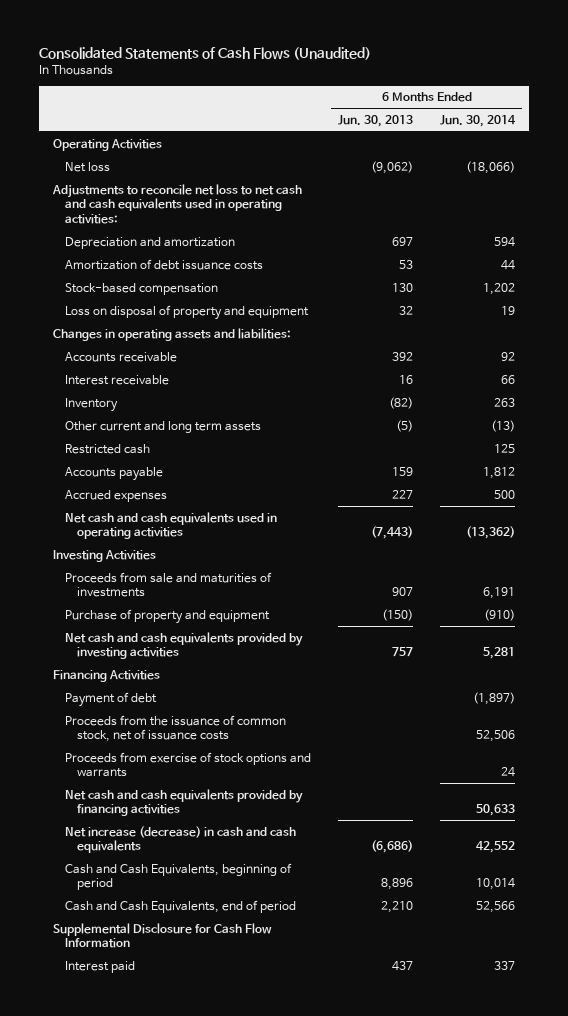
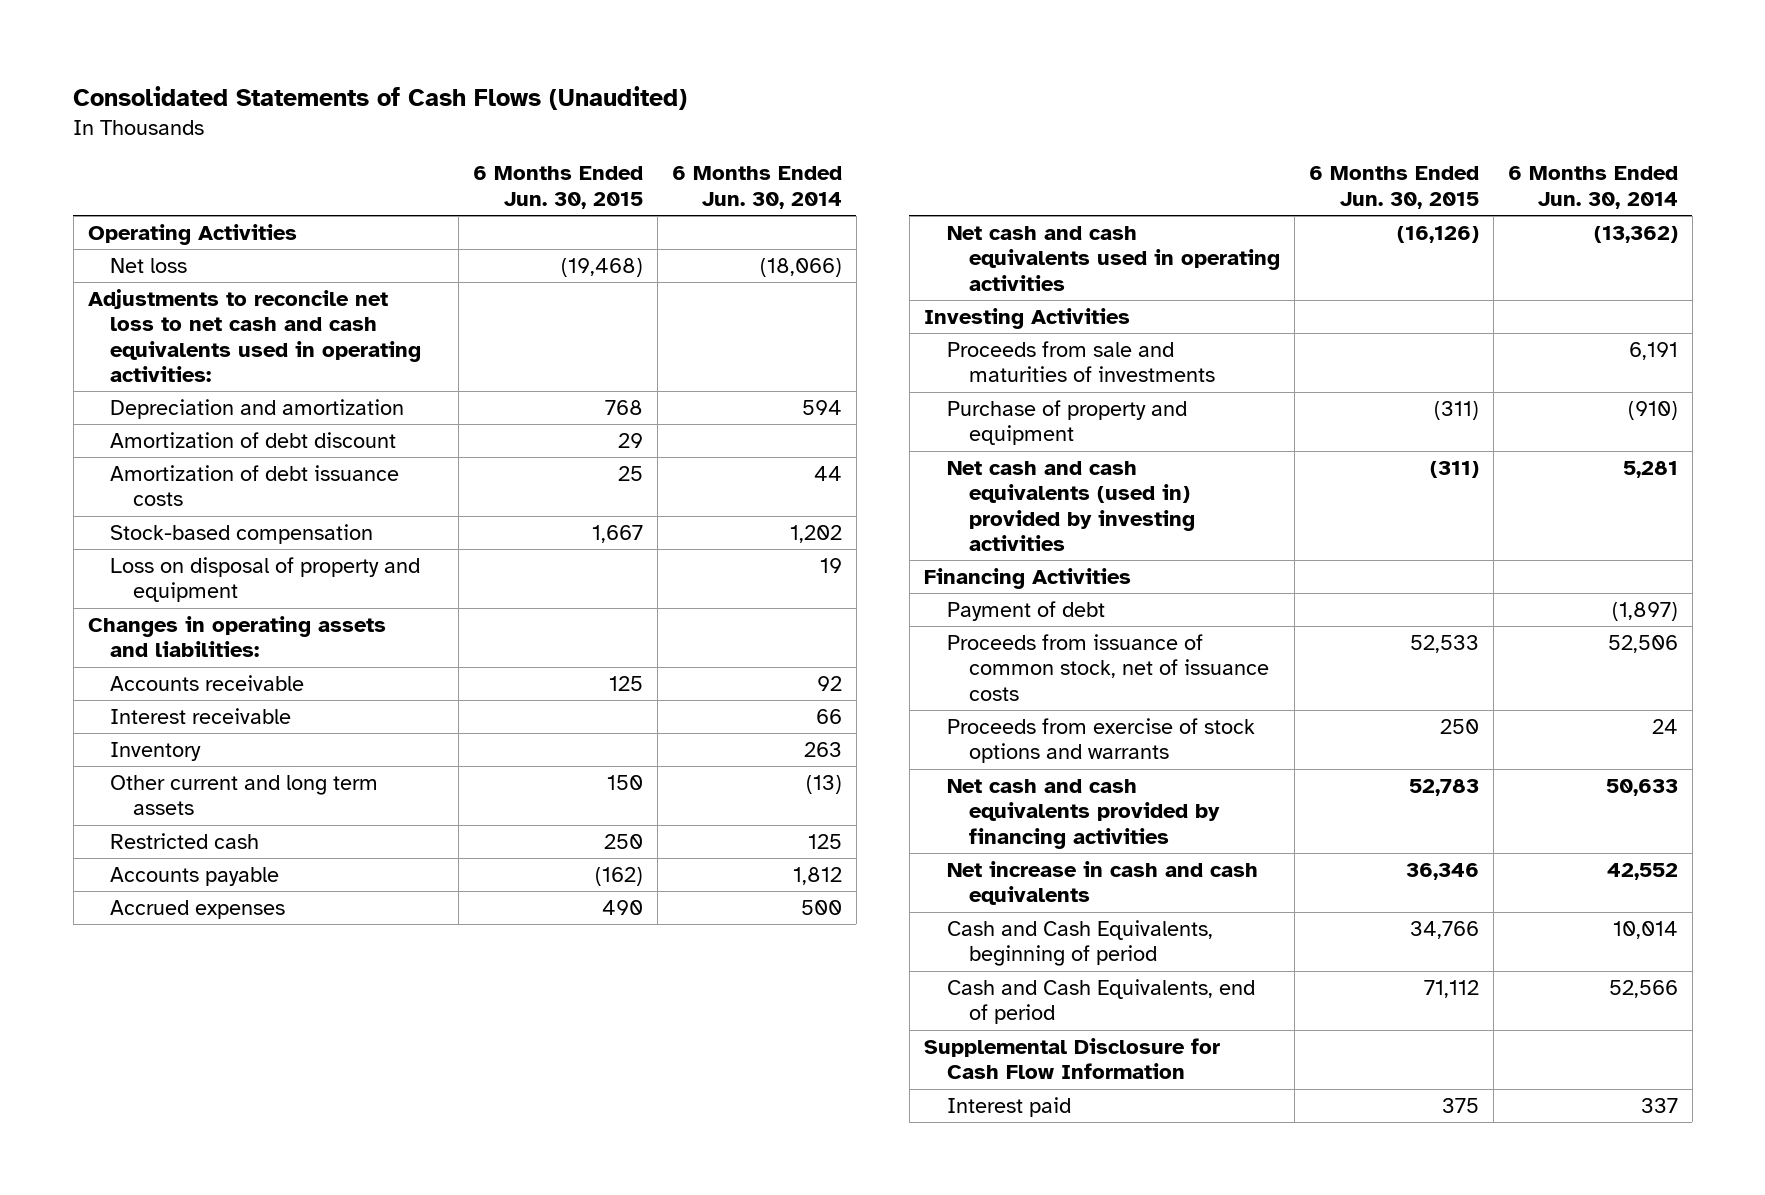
[337,114,413,127] Jun. 30, 2013 -> none
none -> [472,166,643,209] 6 Months Ended Jun. 30, 2015
none -> [110,431,397,448] Amortization of debt discount
[64,631,303,660] Net cash and cash equivalents provided by investing activities -> [946,460,1196,551] Net cash and cash equivalents (used in) provided by investing activities
[64,714,286,743] Proceeds from the issuance of common stock, net of issuance costs -> [946,633,1270,701] Proceeds from issuance of common stock, net of issuance costs
[64,825,296,854] Net increase (decrease) in cash and cash equivalents -> [946,860,1258,906] Net increase in cash and cash equivalents

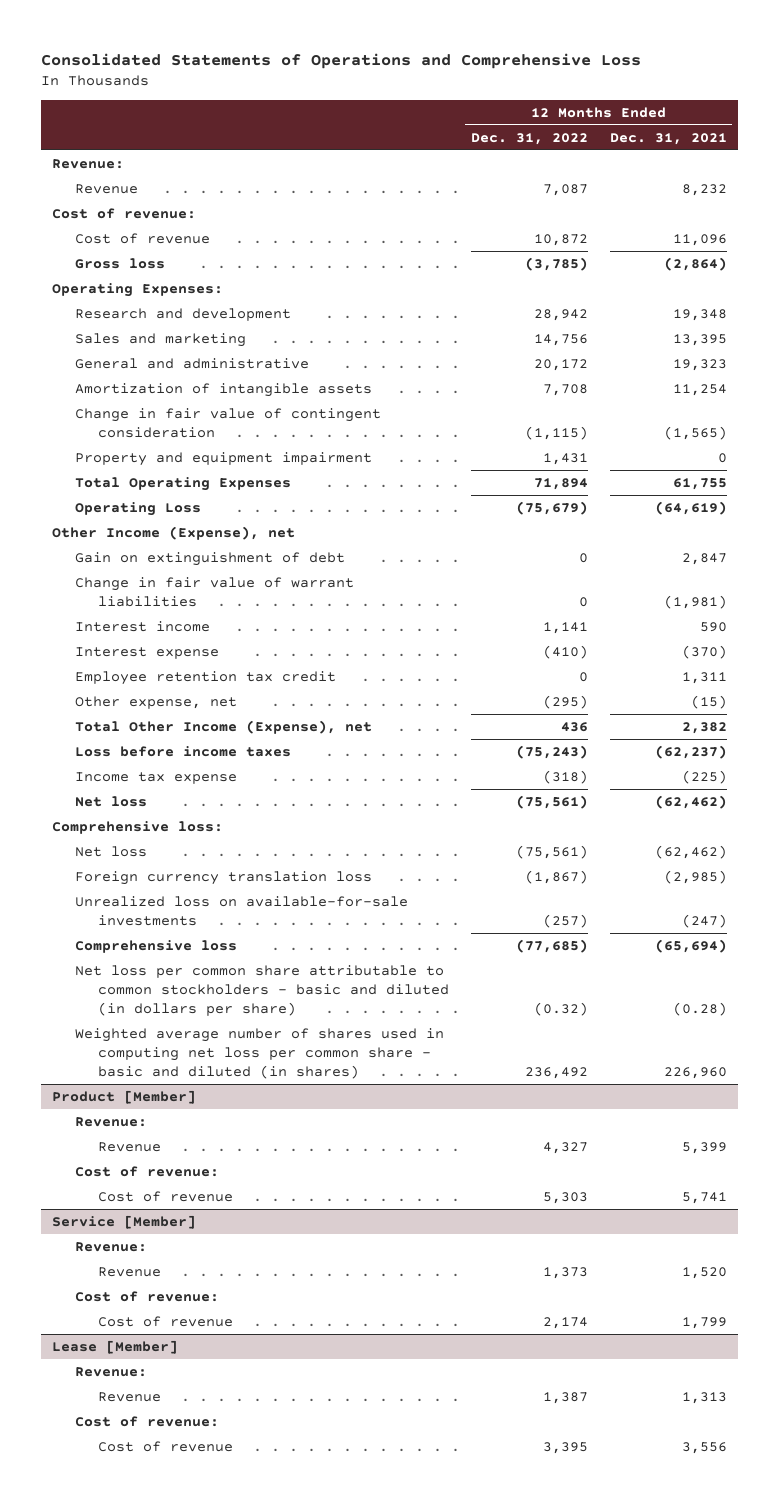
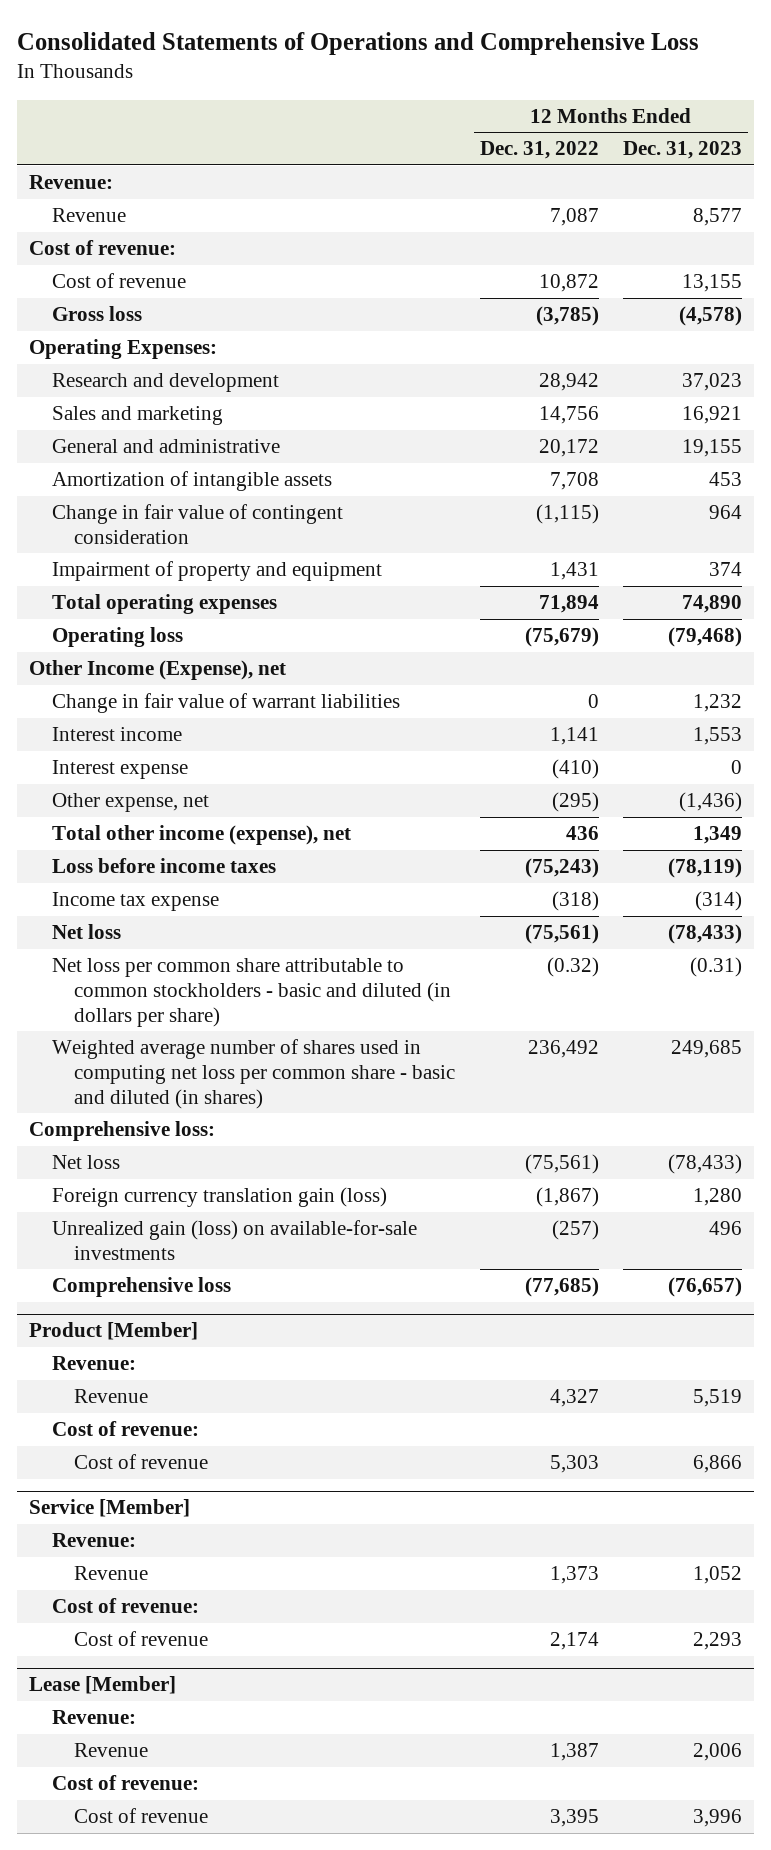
[609,132,727,145] Dec. 31, 2021 -> none
none -> [622,141,742,160] Dec. 31, 2023
[74,451,372,466] Property and equipment impairment -> [51,561,382,582] Impairment of property and equipment
[74,476,291,491] Total Operating Expenses -> [51,594,277,615] Total operating expenses
[74,501,201,516] Operating Loss -> [51,627,183,648] Operating loss
[74,551,345,566] Gain on extinguishment of debt -> none
[74,670,336,685] Employee retention tax credit -> none
[74,719,372,734] Total Other Income (Expense), net -> [51,825,351,846] Total other income (expense), net
[74,964,449,1016] Net loss per common share attributable to common stockholders - basic and diluted (in dollars per share) -> [51,958,452,1027] Net loss per common share attributable to common stockholders - basic and diluted (in dollars per share)
[74,1027,444,1079] Weighted average number of shares used in computing net loss per common share - basic and diluted (in shares) -> [51,1039,456,1109] Weighted average number of shares used in computing net loss per common share - basic and diluted (in shares)
[74,870,372,885] Foreign currency translation loss -> [51,1187,387,1208] Foreign currency translation gain (loss)
[74,895,408,926] Unrealized loss on available-for-sale investments -> [51,1220,417,1260] Unrealized gain (loss) on available-for-sale investments

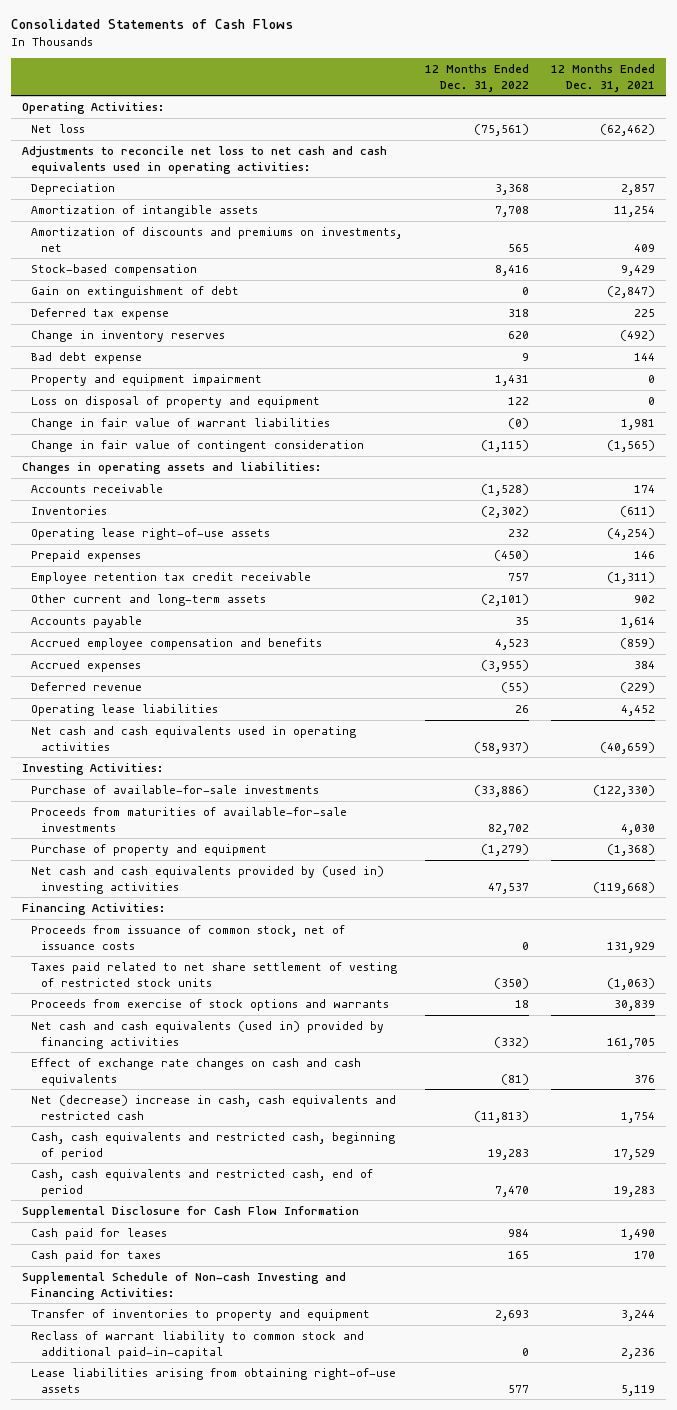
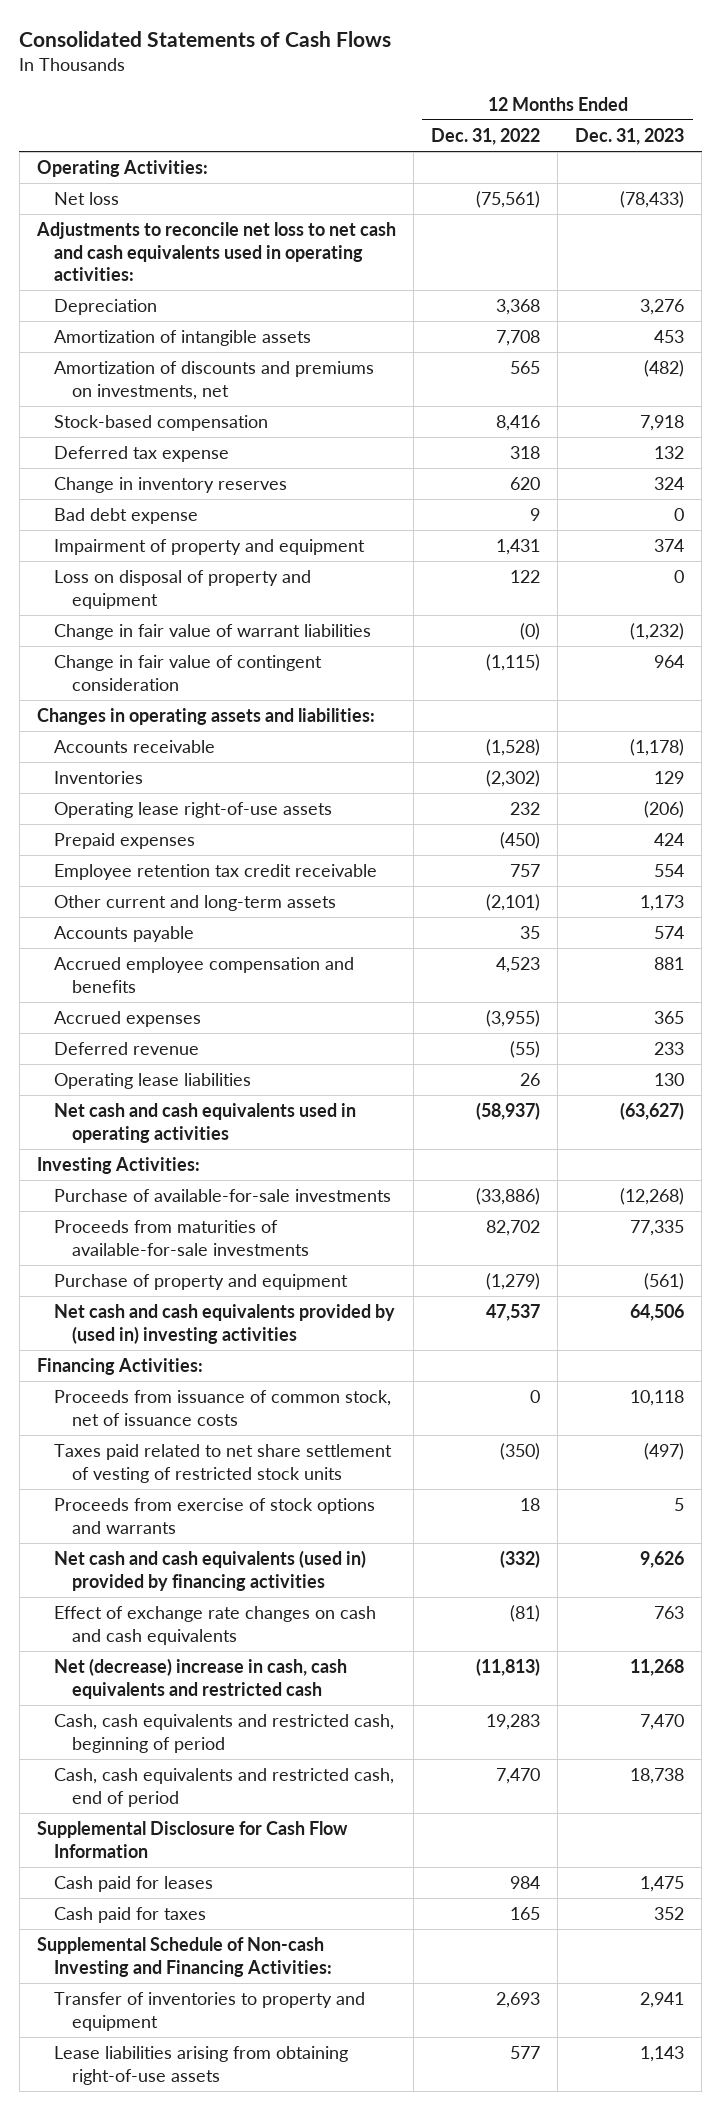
[550,64,655,92] 12 Months Ended Dec. 31, 2021 -> none
none -> [575,127,685,145] Dec. 31, 2023
[31,286,240,299] Gain on extinguishment of debt -> none
[31,374,263,387] Property and equipment impairment -> [54,539,366,556] Impairment of property and equipment
[31,1331,365,1359] Reclass of warrant liability to common stock and additional paid-in-capital -> none

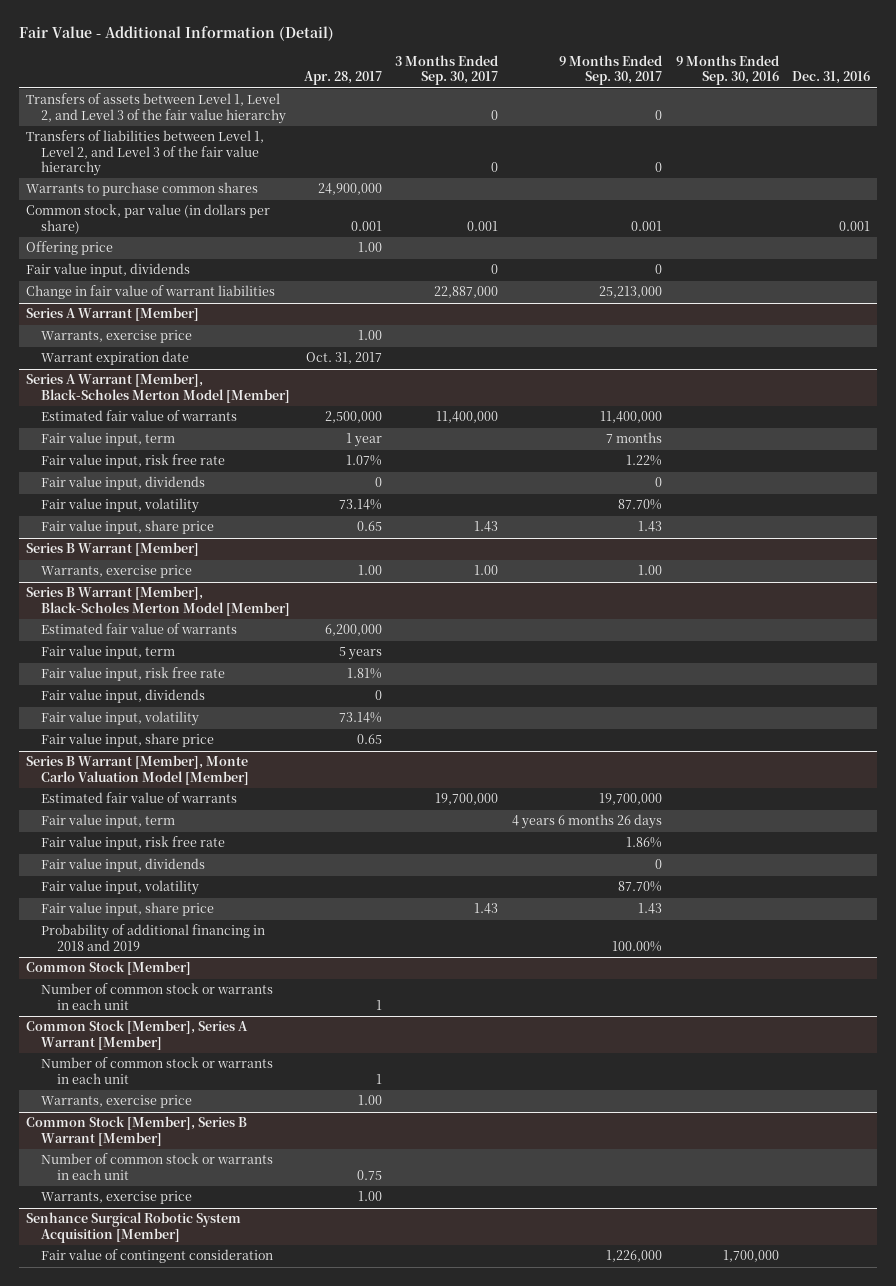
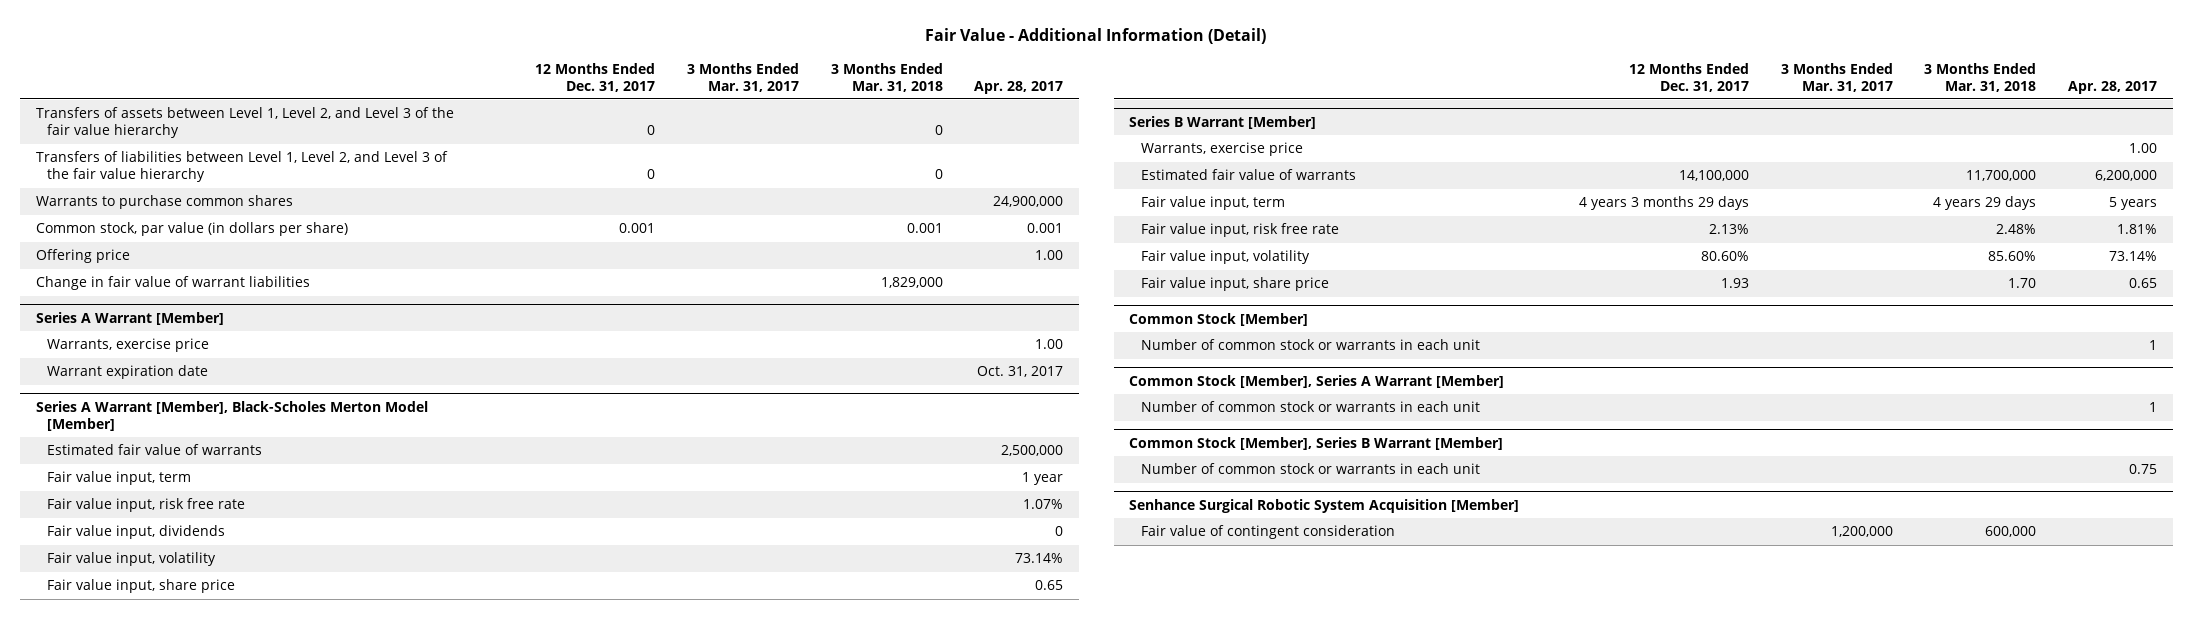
[395,54,499,86] 3 Months Ended Sep. 30, 2017 -> none
[559,54,663,86] 9 Months Ended Sep. 30, 2017 -> none
[675,54,779,86] 9 Months Ended Sep. 30, 2016 -> none
[792,71,871,85] Dec. 31, 2016 -> none
none -> [535,62,656,92] 12 Months Ended Dec. 31, 2017
none -> [686,62,799,92] 3 Months Ended Mar. 31, 2017
none -> [830,62,943,92] 3 Months Ended Mar. 31, 2018
[25,263,190,278] Fair value input, dividends -> none
[25,586,291,616] Series B Warrant [Member], Black-Scholes Merton Model [Member] -> none
[41,689,206,704] Fair value input, dividends -> none
[25,755,250,785] Series B Warrant [Member], Monte Carlo Valuation Model [Member] -> none
[41,792,238,804] Estimated fair value of warrants -> none
[41,814,176,829] Fair value input, term -> none
[41,836,226,851] Fair value input, risk free rate -> none
[41,858,206,873] Fair value input, dividends -> none
[41,880,200,896] Fair value input, volatility -> none
[41,902,215,917] Fair value input, share price -> none
[41,924,266,951] Probability of additional financing in 2018 and 2019 -> none
[41,1095,193,1109] Warrants, exercise price -> none
[41,1191,193,1205] Warrants, exercise price -> none

